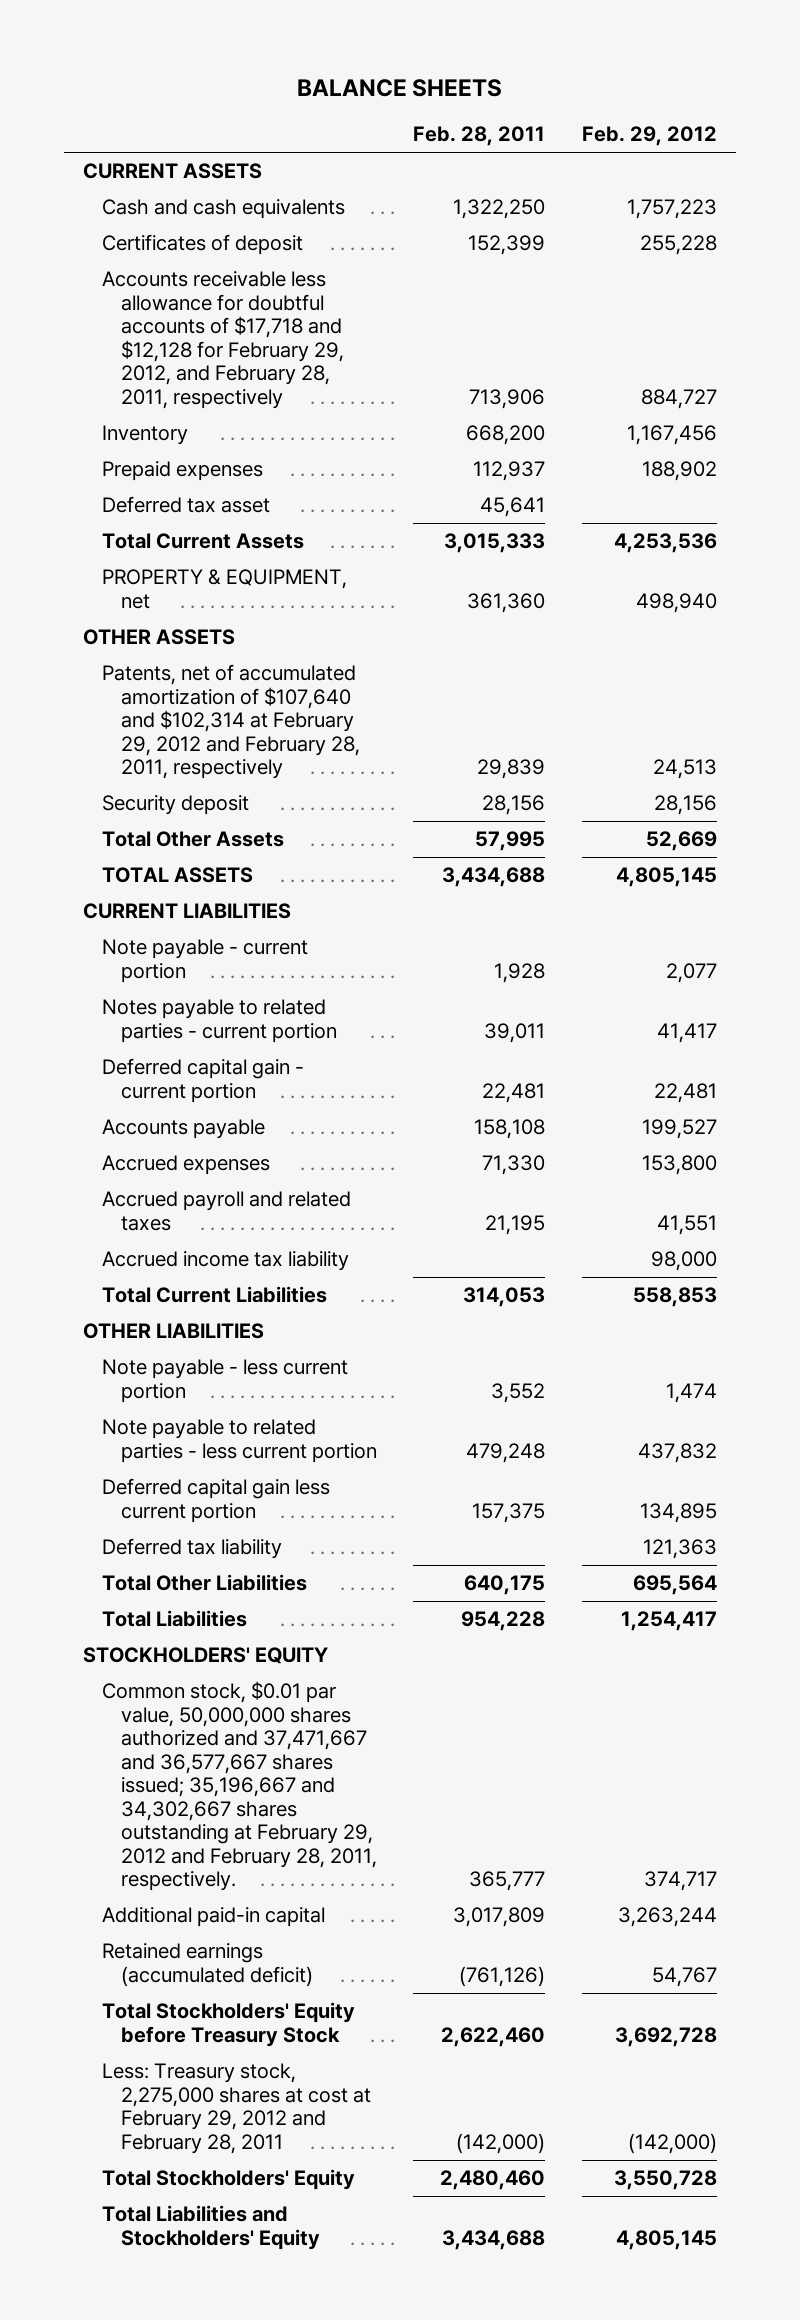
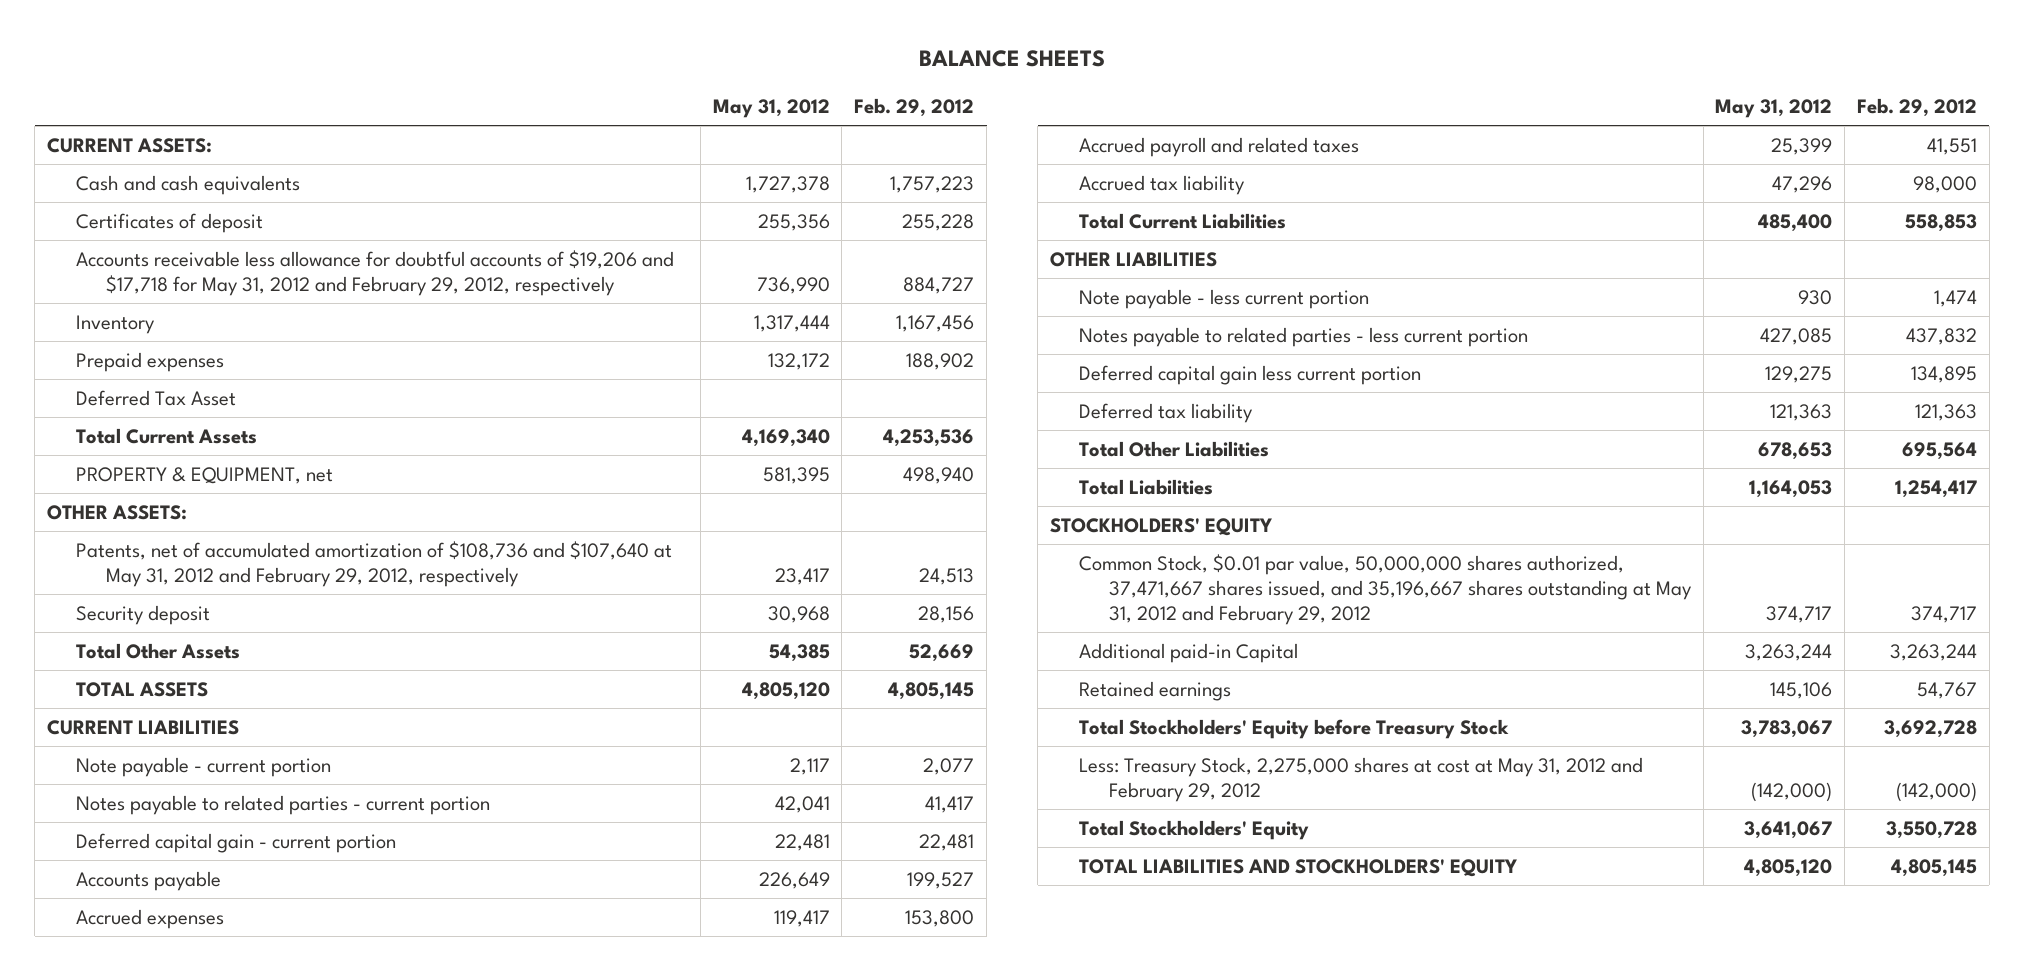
[413,126,546,147] Feb. 28, 2011 -> none
none -> [712,98,830,118] May 31, 2012
[82,163,262,180] CURRENT ASSETS -> [47,137,213,153] CURRENT ASSETS:
[101,271,344,409] Accounts receivable less allowance for doubtful accounts of $17,718 and $12,128 for February 29, 2012, and February 28, 2011, respectively -> [76,249,675,296] Accounts receivable less allowance for doubtful accounts of $19,206 and $17,718 for May 31, 2012 and February 29, 2012, respectively
[101,496,270,514] Deferred tax asset -> [76,389,237,406] Deferred Tax Asset
[82,629,235,646] OTHER ASSETS -> [47,504,188,520] OTHER ASSETS:
[101,664,360,780] Patents, net of accumulated amortization of $107,640 and $102,314 at February 29, 2012 and February 28, 2011, respectively -> [76,540,673,587] Patents, net of accumulated amortization of $108,736 and $107,640 at May 31, 2012 and February 29, 2012, respectively
[101,1251,349,1272] Accrued income tax liability -> [1079,174,1246,195] Accrued tax liability
[101,1419,377,1463] Note payable to related parties - less current portion -> [1079,326,1529,347] Notes payable to related parties - less current portion
[101,1681,377,1892] Common stock, $0.01 par value, 50,000,000 shares authorized and 37,471,667 and 36,577,667 shares issued; 35,196,667 and 34,302,667 shares outstanding at February 29, 2012 and February 28, 2011, respectively. -> [1079,553,1692,625] Common Stock, $0.01 par value, 50,000,000 shares authorized, 37,471,667 shares issued, and 35,196,667 shares outstanding at May 31, 2012 and February 29, 2012
[101,1907,325,1928] Additional paid-in capital -> [1079,642,1299,663] Additional paid-in Capital
[101,1943,313,1987] Retained earnings (accumulated deficit) -> [1079,680,1232,701] Retained earnings
[101,2063,371,2154] Less: Treasury stock, 2,275,000 shares at cost at February 29, 2012 and February 28, 2011 -> [1079,756,1644,802] Less: Treasury Stock, 2,275,000 shares at cost at May 31, 2012 and February 29, 2012
[101,2205,320,2250] Total Liabilities and Stockholders' Equity -> [1079,858,1518,877] TOTAL LIABILITIES AND STOCKHOLDERS' EQUITY

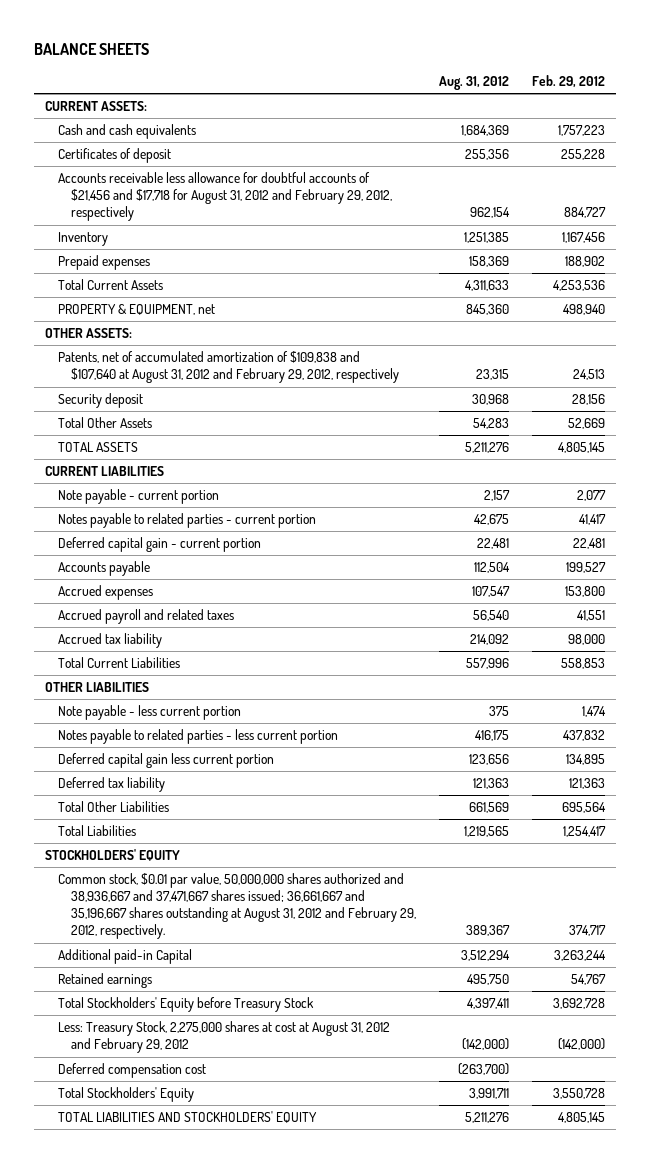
[712,98,830,118] May 31, 2012 -> none
none -> [438,76,509,91] Aug. 31, 2012
[76,249,675,296] Accounts receivable less allowance for doubtful accounts of $19,206 and $17,718 for May 31, 2012 and February 29, 2012, respectively -> [58,172,393,222] Accounts receivable less allowance for doubtful accounts of $21,456 and $17,718 for August 31, 2012 and February 29, 2012, respectively
[76,389,237,406] Deferred Tax Asset -> none
[76,540,673,587] Patents, net of accumulated amortization of $108,736 and $107,640 at May 31, 2012 and February 29, 2012, respectively -> [58,351,400,384] Patents, net of accumulated amortization of $109,838 and $107,640 at August 31, 2012 and February 29, 2012, respectively
[1079,553,1692,625] Common Stock, $0.01 par value, 50,000,000 shares authorized, 37,471,667 shares issued, and 35,196,667 shares outstanding at May 31, 2012 and February 29, 2012 -> [58,873,417,940] Common stock, $0.01 par value, 50,000,000 shares authorized and 38,936,667 and 37,471,667 shares issued; 36,661,667 and 35,196,667 shares outstanding at August 31, 2012 and February 29, 2012, respectively.
[1079,756,1644,802] Less: Treasury Stock, 2,275,000 shares at cost at May 31, 2012 and February 29, 2012 -> [58,1021,391,1054] Less: Treasury Stock, 2,275,000 shares at cost at August 31, 2012 and February 29, 2012
none -> [58,1063,207,1079] Deferred compensation cost

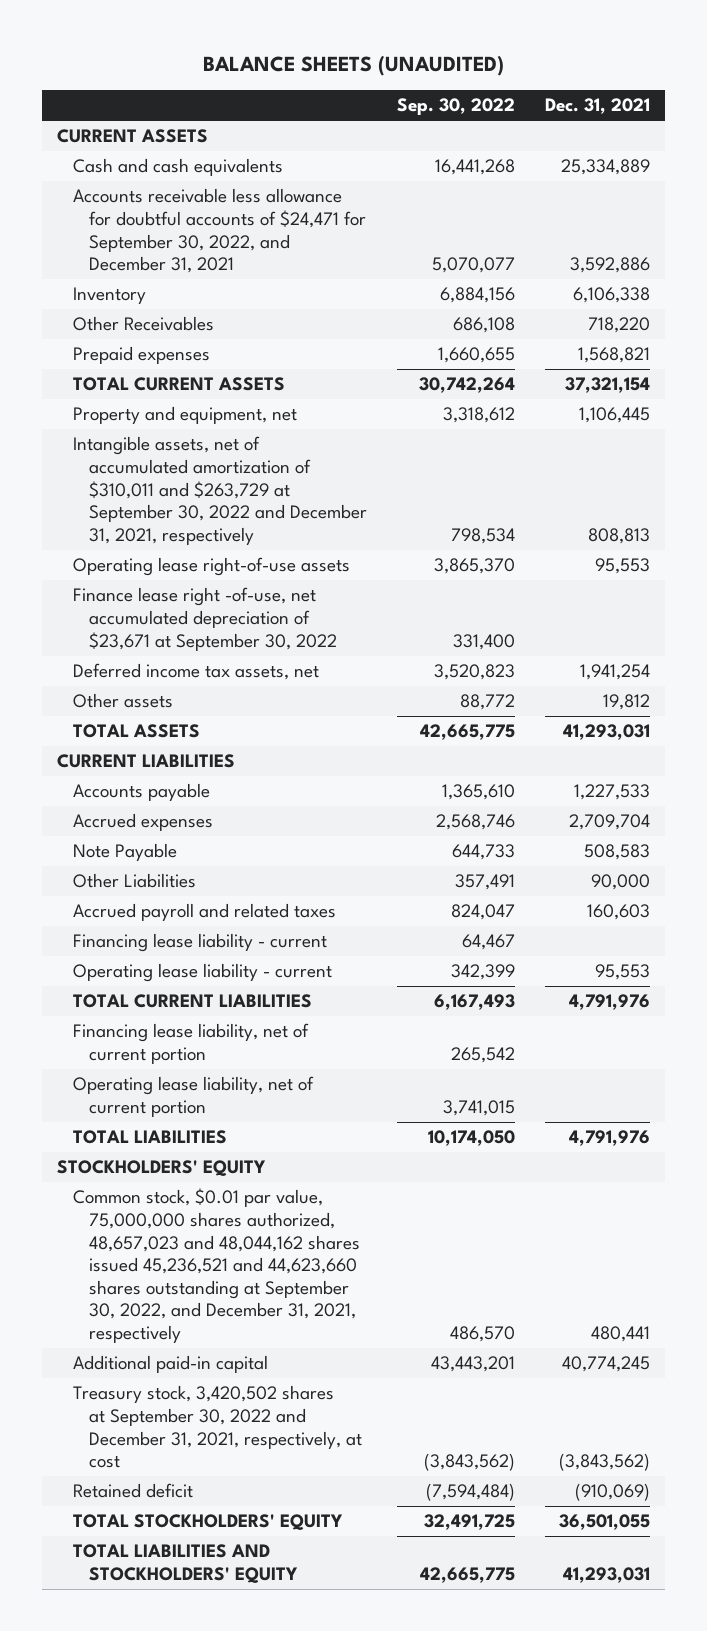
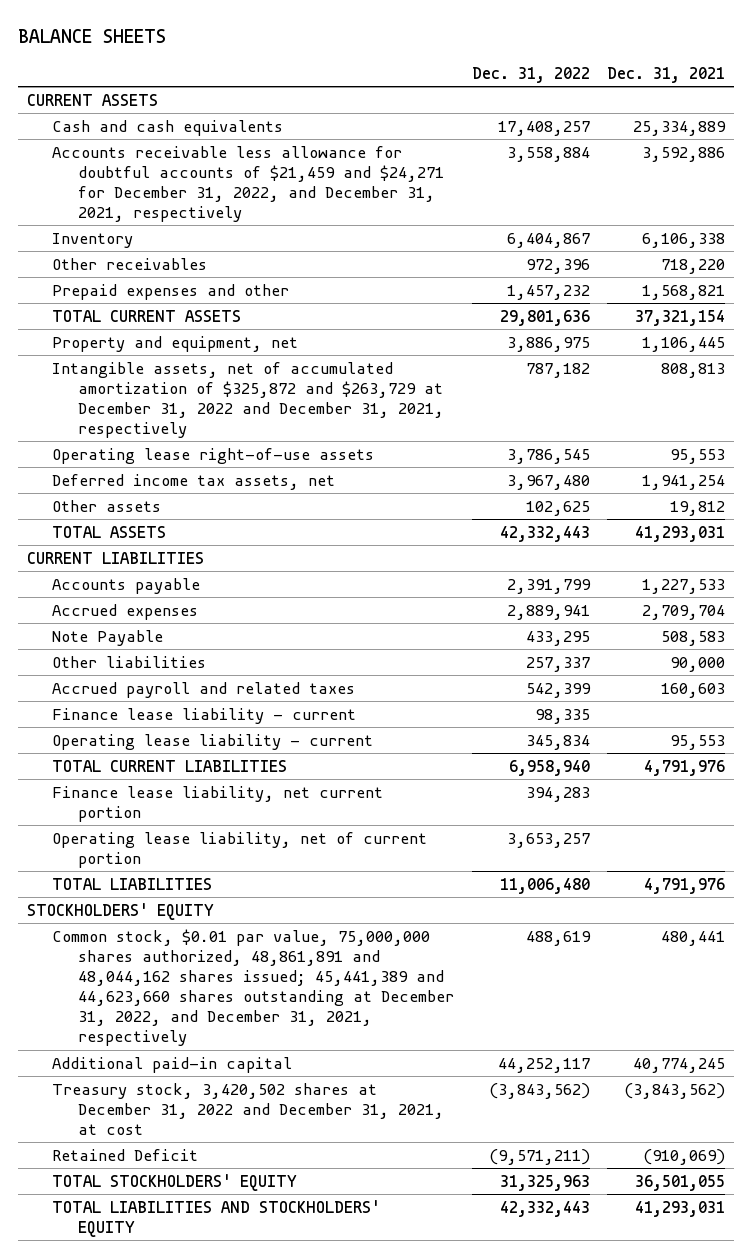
[202,55,504,77] BALANCE SHEETS (UNAUDITED) -> [17,29,166,44] BALANCE SHEETS
[397,98,516,116] Sep. 30, 2022 -> none
none -> [471,66,590,83] Dec. 31, 2022
[73,188,367,274] Accounts receivable less allowance for doubtful accounts of $24,471 for September 30, 2022, and December 31, 2021 -> [52,145,444,223] Accounts receivable less allowance for doubtful accounts of $21,459 and $24,271 for December 31, 2022, and December 31, 2021, respectively
[73,316,215,332] Other Receivables -> [52,257,208,270] Other receivables
[73,346,211,365] Prepaid expenses -> [52,283,290,300] Prepaid expenses and other
[73,436,368,545] Intangible assets, net of accumulated amortization of $310,011 and $263,729 at September 30, 2022 and December 31, 2021, respectively -> [52,361,444,439] Intangible assets, net of accumulated amortization of $325,872 and $263,729 at December 31, 2022 and December 31, 2021, respectively
[73,587,338,651] Finance lease right -of-use, net accumulated depreciation of $23,671 at September 30, 2022 -> none
[73,873,197,889] Other Liabilities -> [52,655,207,668] Other liabilities
[73,933,328,953] Financing lease liability - current -> [52,707,357,724] Finance lease liability - current
[73,1023,310,1064] Financing lease liability, net of current portion -> [52,785,384,822] Finance lease liability, net current portion
[73,1188,361,1344] Common stock, $0.01 par value, 75,000,000 shares authorized, 48,657,023 and 48,044,162 shares issued 45,236,521 and 44,623,660 shares outstanding at September 30, 2022, and December 31, 2021, respectively -> [52,928,454,1047] Common stock, $0.01 par value, 75,000,000 shares authorized, 48,861,891 and 48,044,162 shares issued; 45,441,389 and 44,623,660 shares outstanding at December 31, 2022, and December 31, 2021, respectively
[73,1385,363,1469] Treasury stock, 3,420,502 shares at September 30, 2022 and December 31, 2021, respectively, at cost -> [52,1082,444,1135] Treasury stock, 3,420,502 shares at December 31, 2022 and December 31, 2021, at cost
[73,1483,194,1499] Retained deficit -> [52,1148,199,1161] Retained Deficit

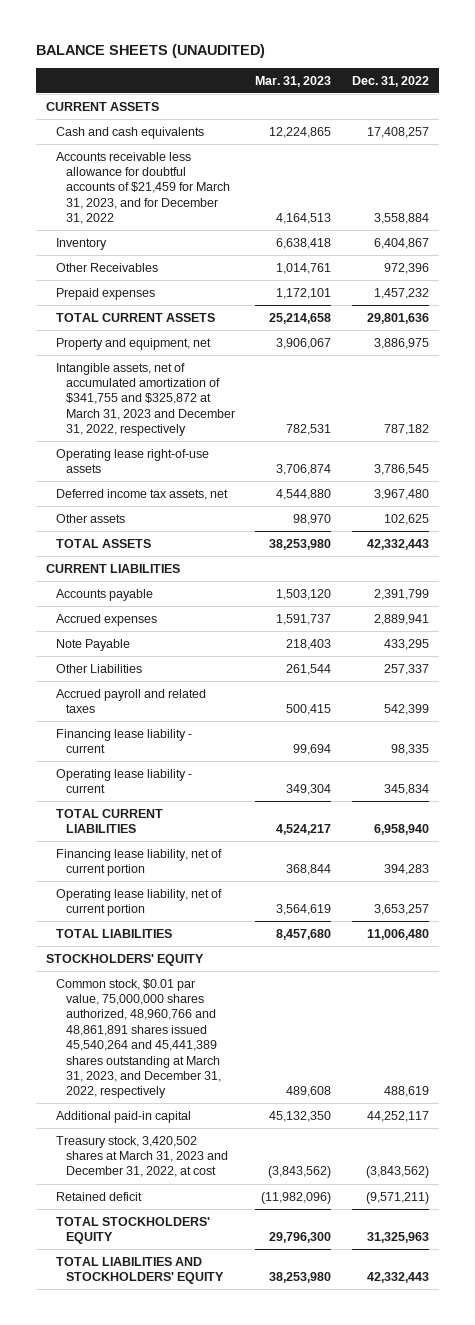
[17,29,166,44] BALANCE SHEETS -> [35,44,265,59] BALANCE SHEETS (UNAUDITED)
[607,66,726,83] Dec. 31, 2021 -> none
none -> [255,75,332,87] Mar. 31, 2023
[52,145,444,223] Accounts receivable less allowance for doubtful accounts of $21,459 and $24,271 for December 31, 2022, and December 31, 2021, respectively -> [55,151,230,225] Accounts receivable less allowance for doubtful accounts of $21,459 for March 31, 2023, and for December 31, 2022
[52,257,208,270] Other receivables -> [55,262,158,272] Other Receivables
[52,283,290,300] Prepaid expenses and other -> [55,287,155,300] Prepaid expenses
[52,361,444,439] Intangible assets, net of accumulated amortization of $325,872 and $263,729 at December 31, 2022 and December 31, 2021, respectively -> [55,362,235,437] Intangible assets, net of accumulated amortization of $341,755 and $325,872 at March 31, 2023 and December 31, 2022, respectively
[52,655,207,668] Other liabilities -> [55,663,142,673] Other Liabilities
[52,707,357,724] Finance lease liability - current -> [55,728,192,754] Financing lease liability - current
[52,785,384,822] Finance lease liability, net current portion -> [55,848,222,877] Financing lease liability, net of current portion
[52,928,454,1047] Common stock, $0.01 par value, 75,000,000 shares authorized, 48,861,891 and 48,044,162 shares issued; 45,441,389 and 44,623,660 shares outstanding at December 31, 2022, and December 31, 2021, respectively -> [55,978,221,1099] Common stock, $0.01 par value, 75,000,000 shares authorized, 48,960,766 and 48,861,891 shares issued 45,540,264 and 45,441,389 shares outstanding at March 31, 2023, and December 31, 2022, respectively
[52,1082,444,1135] Treasury stock, 3,420,502 shares at December 31, 2022 and December 31, 2021, at cost -> [55,1135,228,1178] Treasury stock, 3,420,502 shares at March 31, 2023 and December 31, 2022, at cost
[52,1148,199,1161] Retained Deficit -> [55,1191,142,1201] Retained deficit

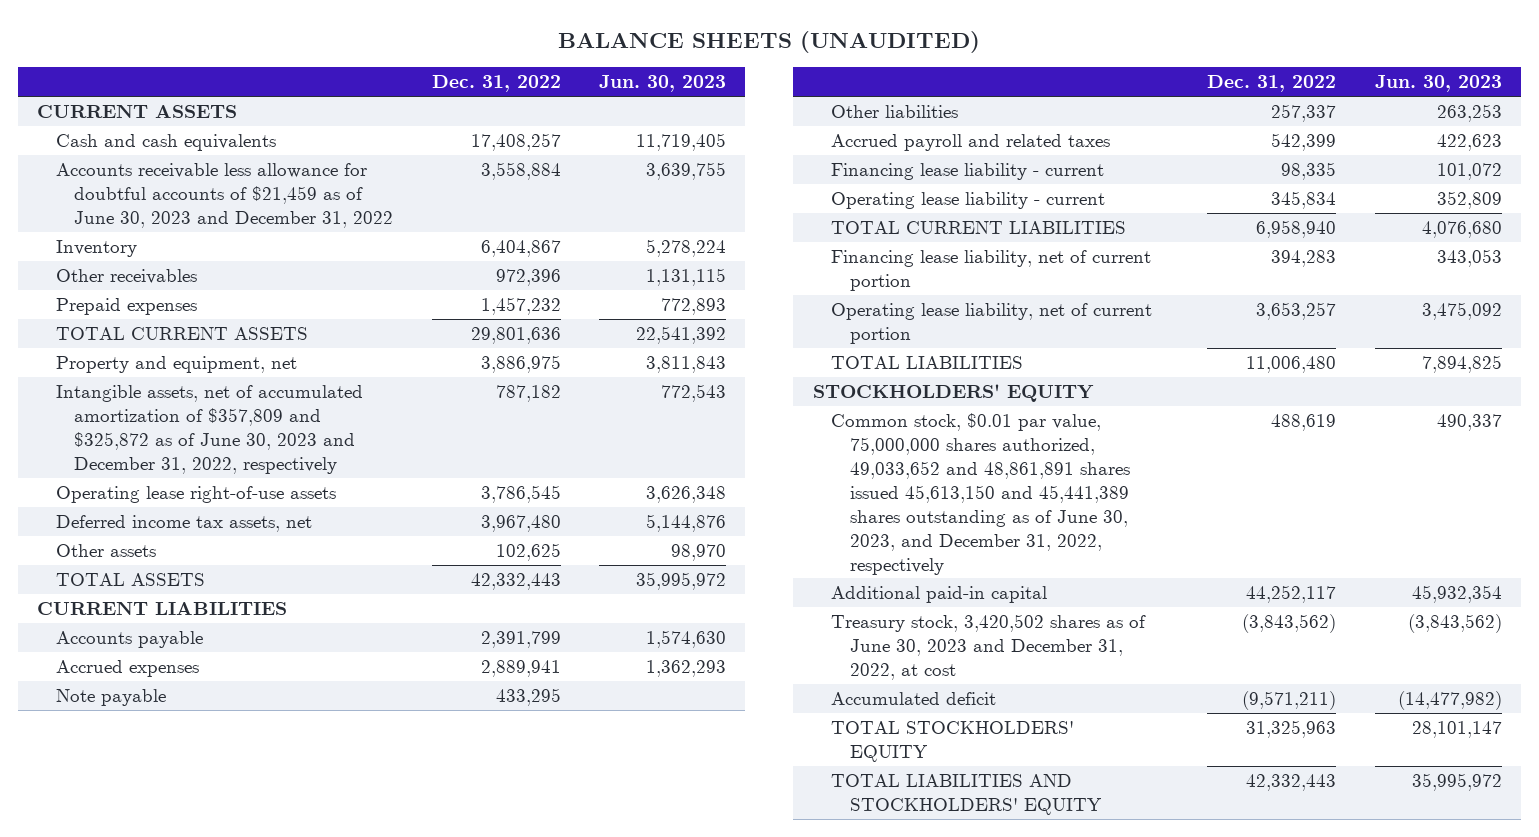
[255,75,332,87] Mar. 31, 2023 -> none
none -> [599,75,727,93] Jun. 30, 2023
[55,151,230,225] Accounts receivable less allowance for doubtful accounts of $21,459 for March 31, 2023, and for December 31, 2022 -> [55,163,394,228] Accounts receivable less allowance for doubtful accounts of $21,459 as of June 30, 2023 and December 31, 2022
[55,262,158,272] Other Receivables -> [55,269,197,285] Other receivables
[55,362,235,437] Intangible assets, net of accumulated amortization of $341,755 and $325,872 at March 31, 2023 and December 31, 2022, respectively -> [55,385,363,474] Intangible assets, net of accumulated amortization of $357,809 and $325,872 as of June 30, 2023 and December 31, 2022, respectively
[55,638,130,651] Note Payable -> [55,689,166,707] Note payable
[55,663,142,673] Other Liabilities -> [831,105,959,119] Other liabilities
[55,978,221,1099] Common stock, $0.01 par value, 75,000,000 shares authorized, 48,960,766 and 48,861,891 shares issued 45,540,264 and 45,441,389 shares outstanding at March 31, 2023, and December 31, 2022, respectively -> [831,413,1130,575] Common stock, $0.01 par value, 75,000,000 shares authorized, 49,033,652 and 48,861,891 shares issued 45,613,150 and 45,441,389 shares outstanding as of June 30, 2023, and December 31, 2022, respectively
[55,1135,228,1178] Treasury stock, 3,420,502 shares at March 31, 2023 and December 31, 2022, at cost -> [831,614,1147,680] Treasury stock, 3,420,502 shares as of June 30, 2023 and December 31, 2022, at cost
[55,1191,142,1201] Retained deficit -> [831,692,997,706] Accumulated deficit

